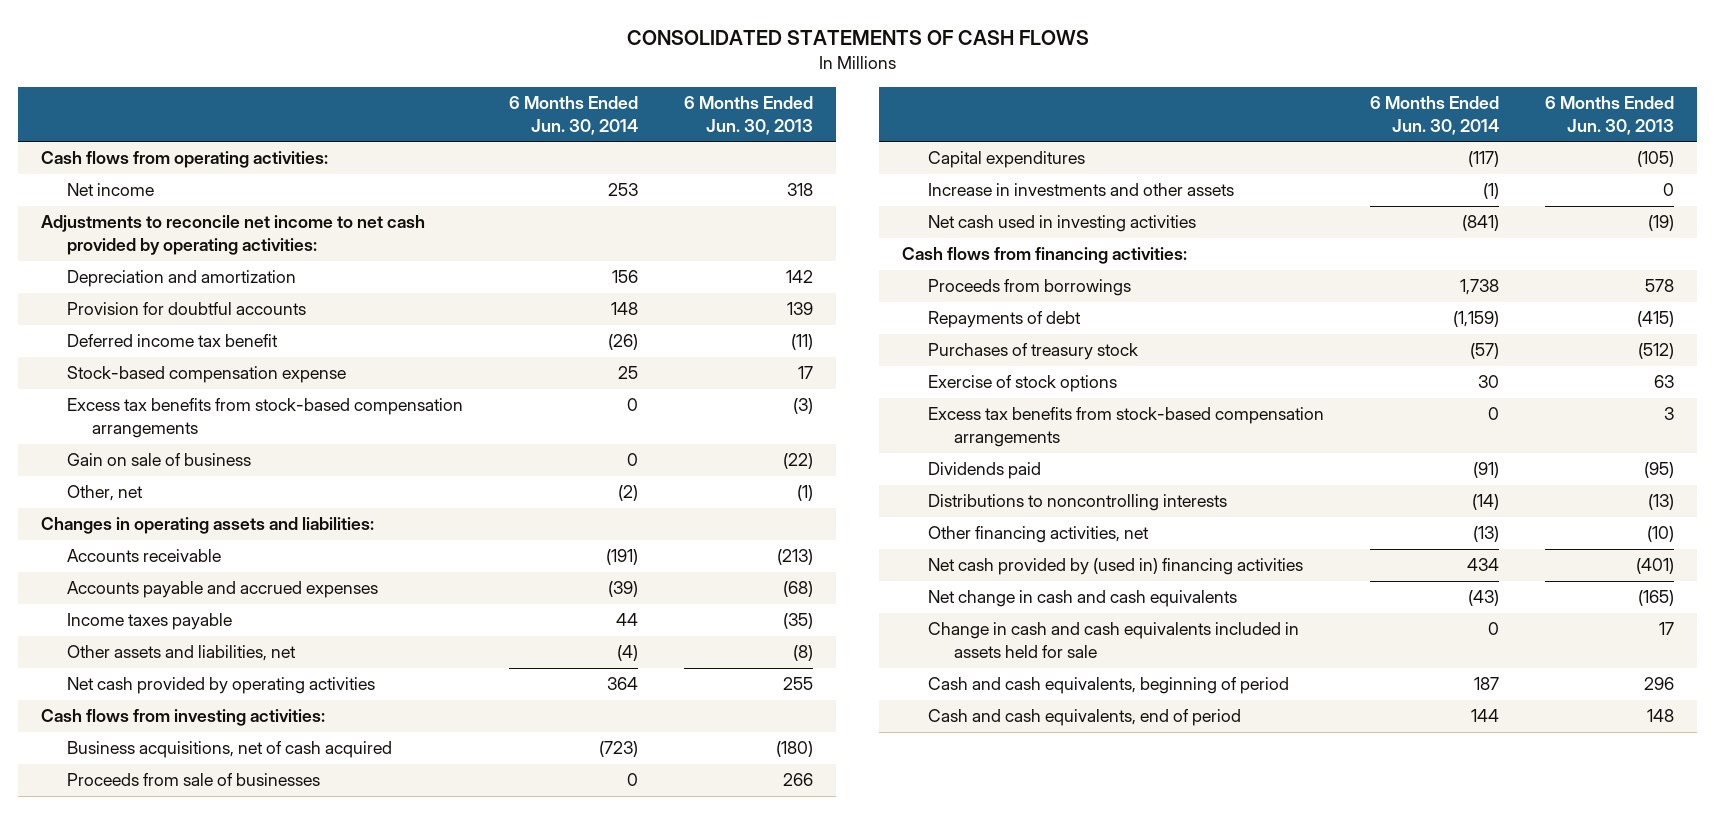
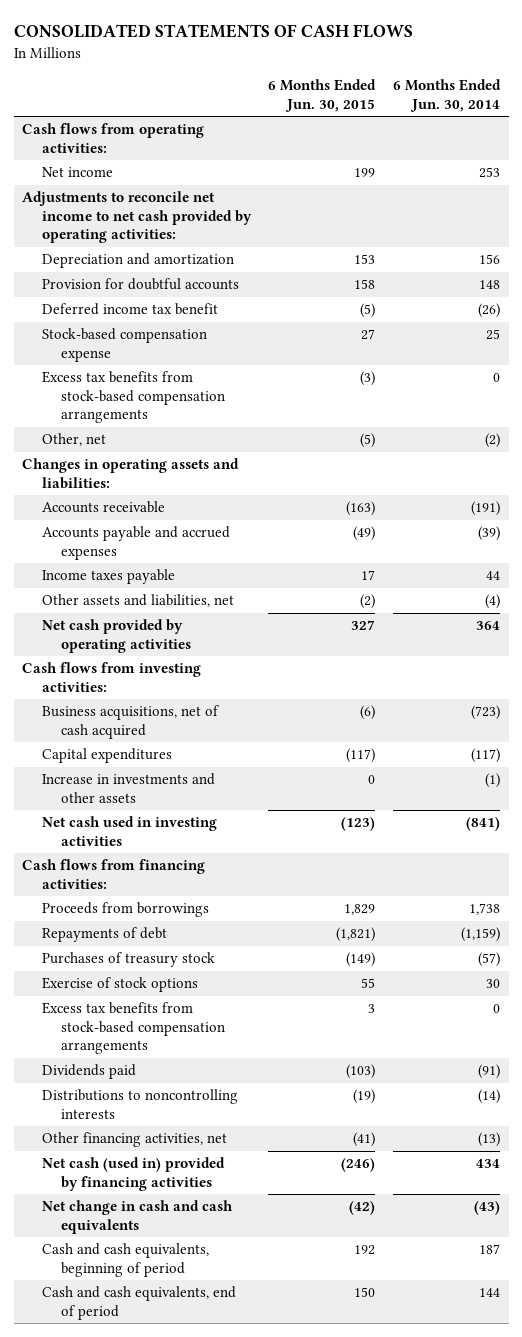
[683,95,813,135] 6 Months Ended Jun. 30, 2013 -> none
none -> [268,79,377,112] 6 Months Ended Jun. 30, 2015
[66,453,251,467] Gain on sale of business -> none
[66,773,320,787] Proceeds from sale of businesses -> none
[928,558,1304,576] Net cash provided by (used in) financing activities -> [41,1157,225,1191] Net cash (used in) provided by financing activities
[928,622,1300,659] Change in cash and cash equivalents included in assets held for sale -> none

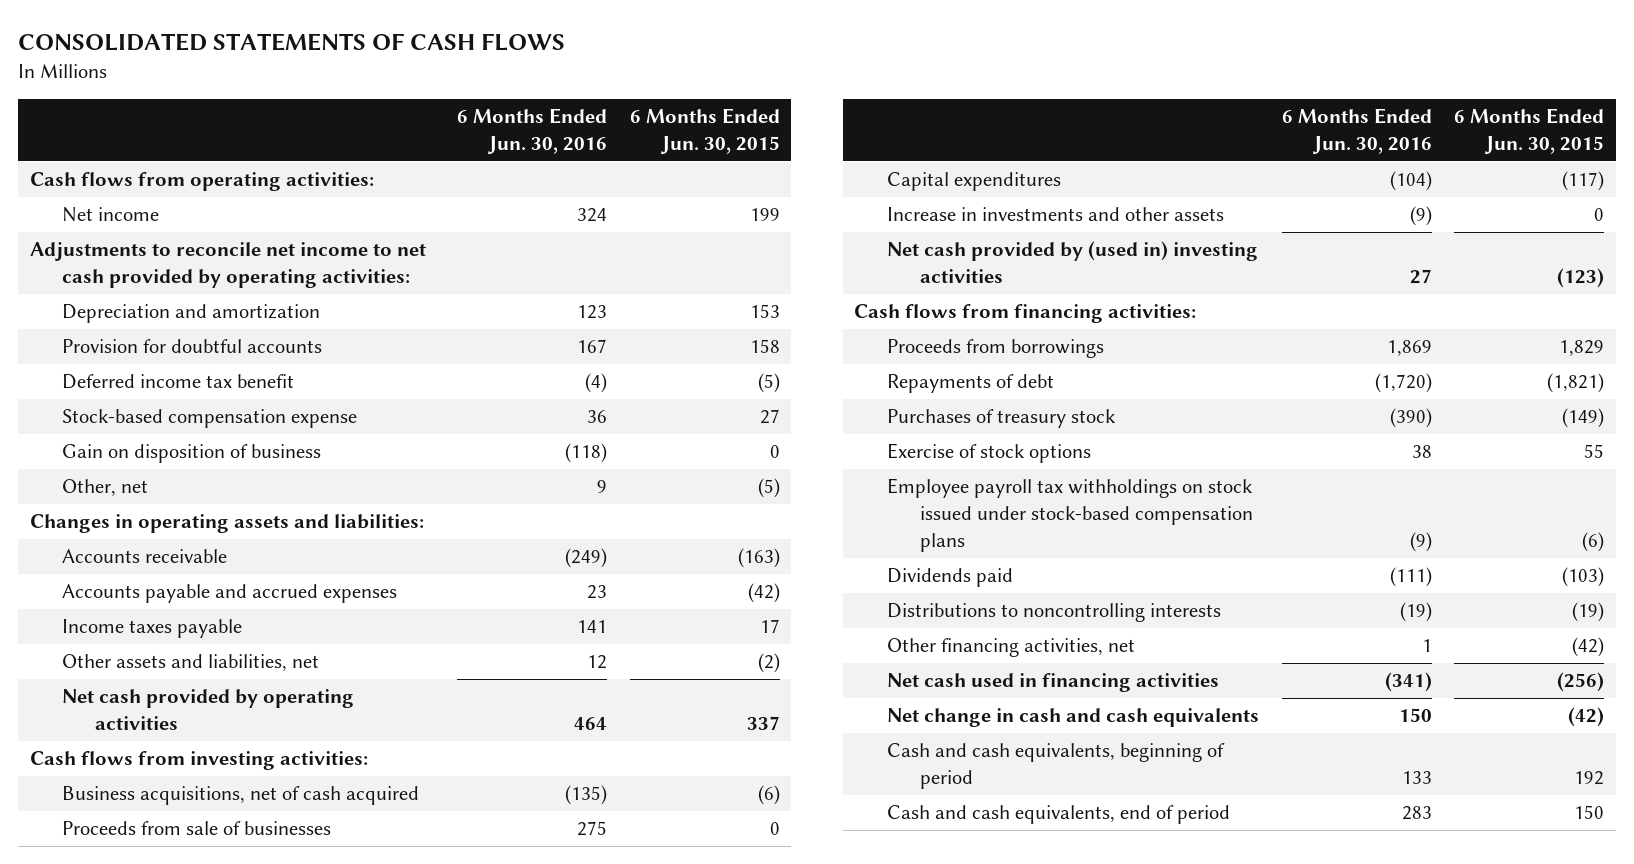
[393,79,502,112] 6 Months Ended Jun. 30, 2014 -> none
none -> [457,108,608,155] 6 Months Ended Jun. 30, 2016
[41,371,226,424] Excess tax benefits from stock-based compensation arrangements -> none
none -> [62,444,322,464] Gain on disposition of business
[353,526,376,542] (49) -> [747,583,780,604] (42)
[351,620,376,631] 327 -> [746,716,780,731] 337
none -> [62,821,332,836] Proceeds from sale of businesses
[41,816,217,846] Net cash used in investing activities -> [886,241,1258,284] Net cash provided by (used in) investing activities
[41,1002,226,1055] Excess tax benefits from stock-based compensation arrangements -> none
none -> [886,478,1253,552] Employee payroll tax withholdings on stock issued under stock-based compensation plans
[353,1132,376,1148] (41) -> [1572,637,1605,658] (42)
[41,1157,225,1191] Net cash (used in) provided by financing activities -> [886,673,1219,693] Net cash used in financing activities
[341,1158,376,1173] (246) -> [1557,672,1605,693] (256)

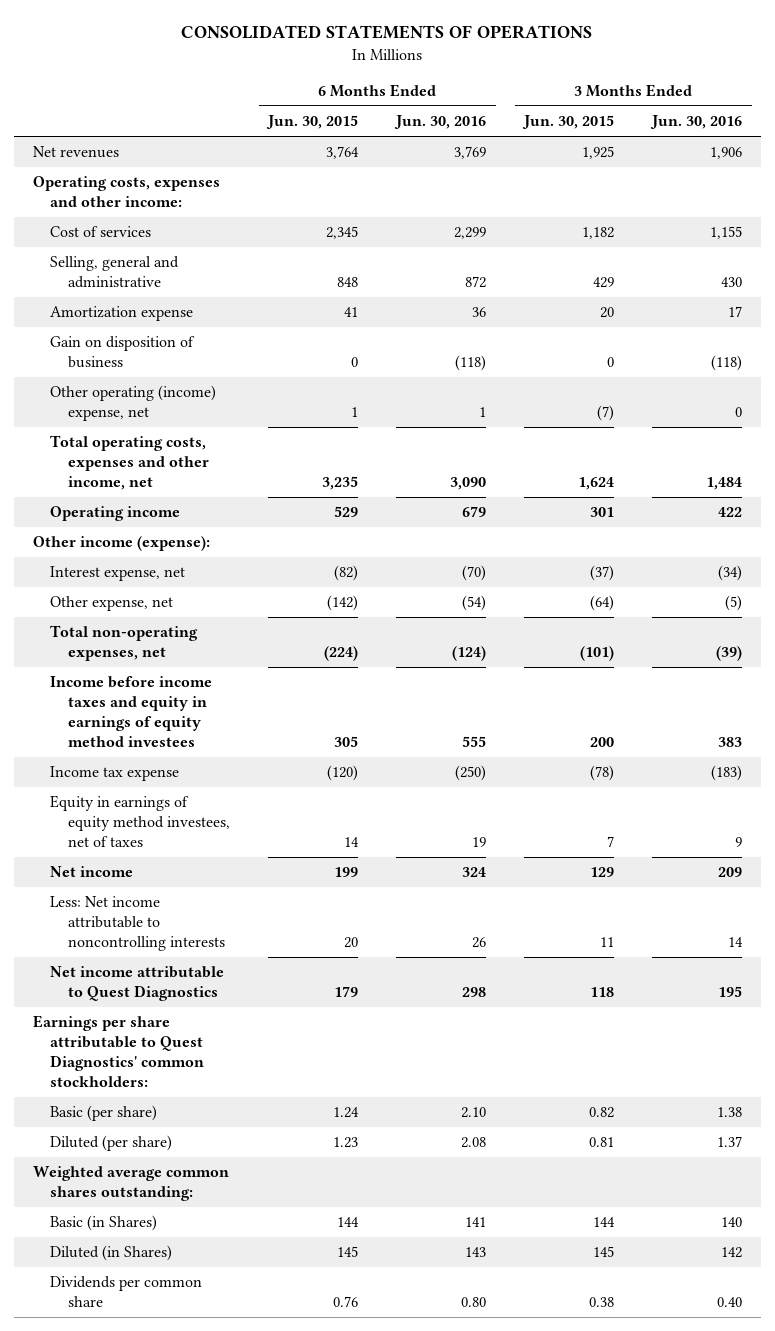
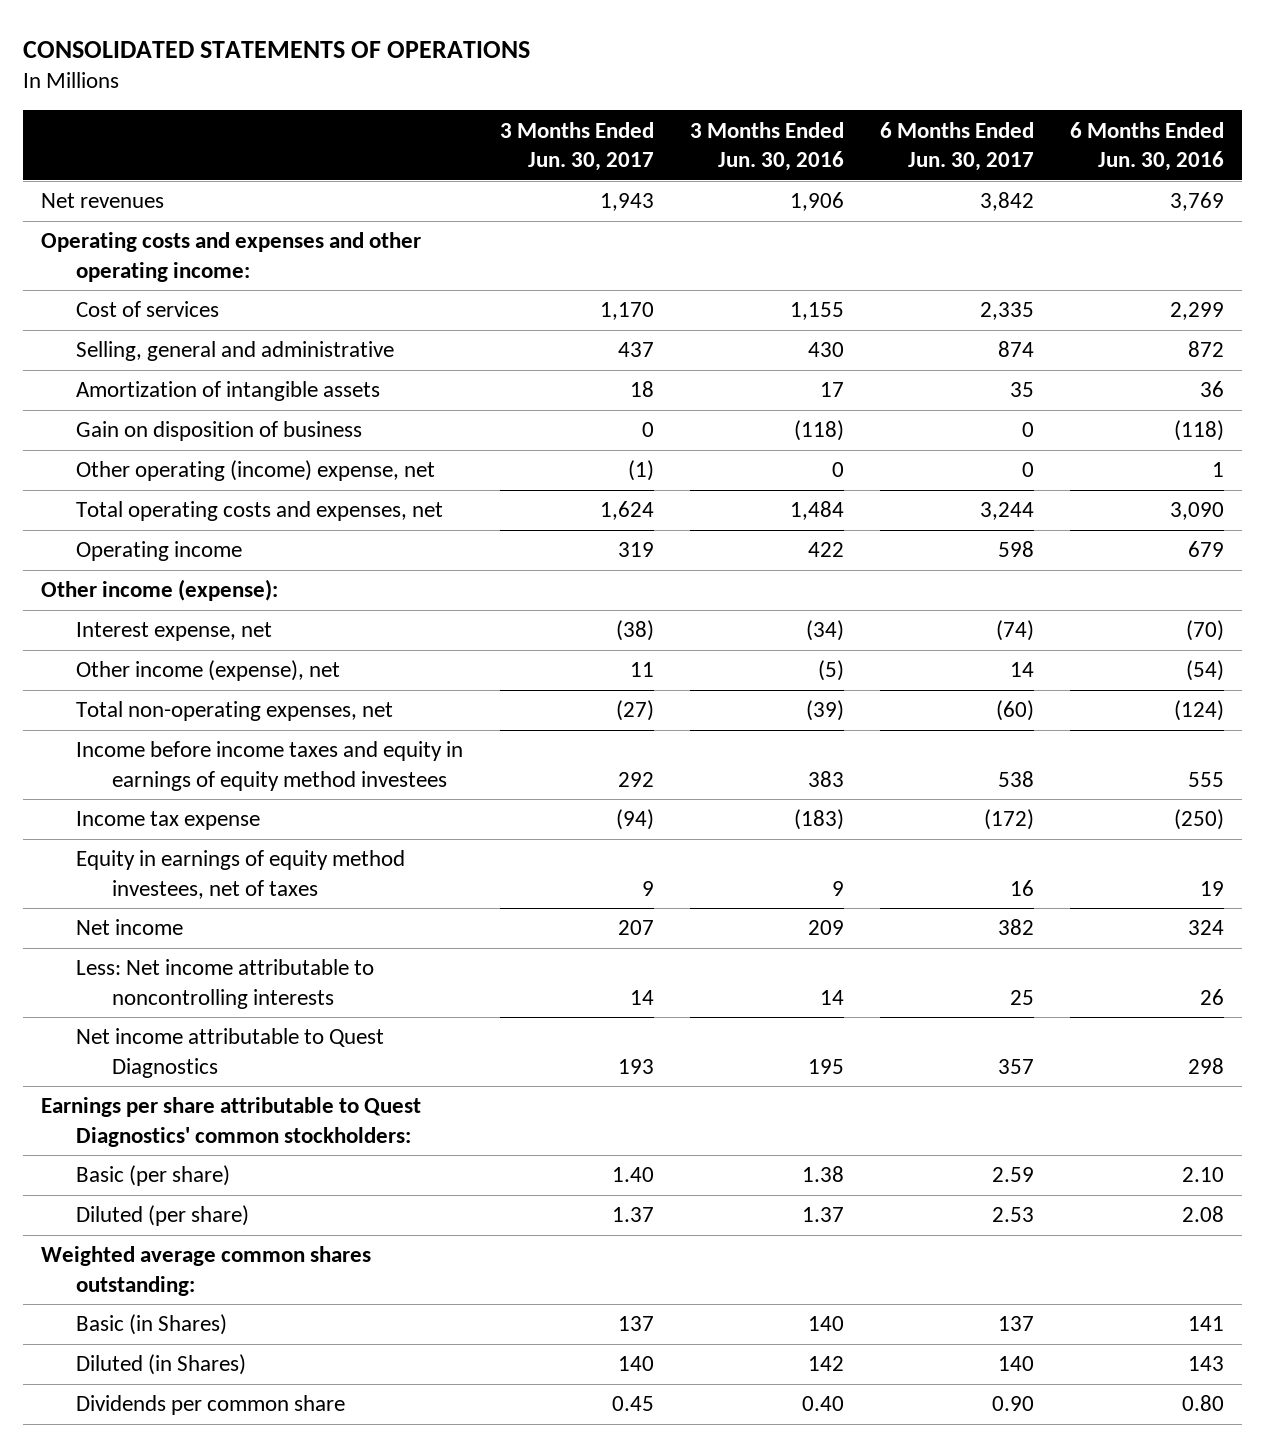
[266,115,359,130] Jun. 30, 2015 -> none
[522,115,615,130] Jun. 30, 2015 -> none
none -> [499,121,654,171] 3 Months Ended Jun. 30, 2017
none -> [879,121,1034,171] 6 Months Ended Jun. 30, 2017
[32,176,220,208] Operating costs, expenses and other income: -> [41,232,422,282] Operating costs and expenses and other operating income:
[50,306,194,322] Amortization expense -> [76,381,381,402] Amortization of intangible assets
[50,435,210,491] Total operating costs, expenses and other income, net -> [76,501,444,522] Total operating costs and expenses, net
[50,596,174,612] Other expense, net -> [76,660,341,682] Other income (expense), net

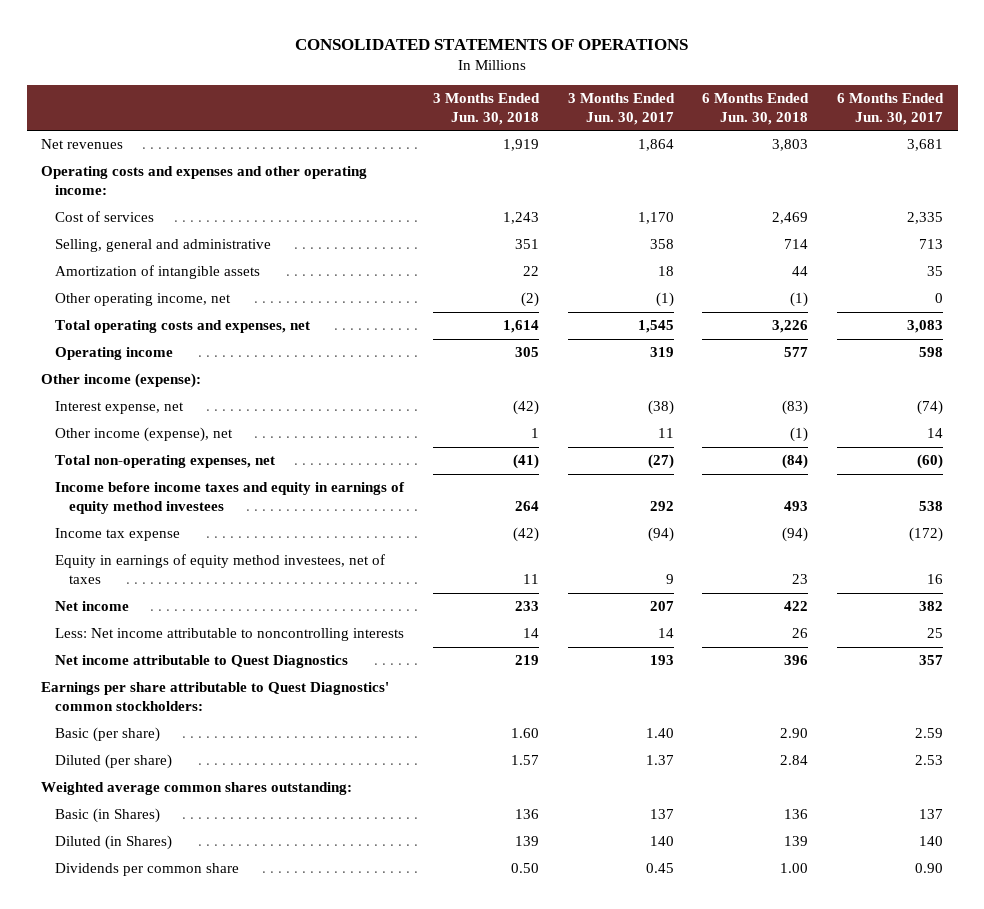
[689,121,844,171] 3 Months Ended Jun. 30, 2016 -> none
[1070,121,1225,171] 6 Months Ended Jun. 30, 2016 -> none
none -> [432,92,540,125] 3 Months Ended Jun. 30, 2018
none -> [702,92,810,125] 6 Months Ended Jun. 30, 2018
[599,193,654,212] 1,943 -> [637,139,674,152] 1,864
[979,192,1034,212] 3,842 -> [907,139,944,152] 3,681
[617,342,654,358] 437 -> [649,239,674,250] 358
[997,341,1034,358] 874 -> [919,239,944,250] 713
[76,421,363,442] Gain on disposition of business -> none
[76,460,436,482] Other operating (income) expense, net -> [54,293,231,307] Other operating income, net
[599,501,654,521] 1,624 -> [637,320,674,334] 1,545
[979,502,1034,521] 3,244 -> [907,320,944,334] 3,083

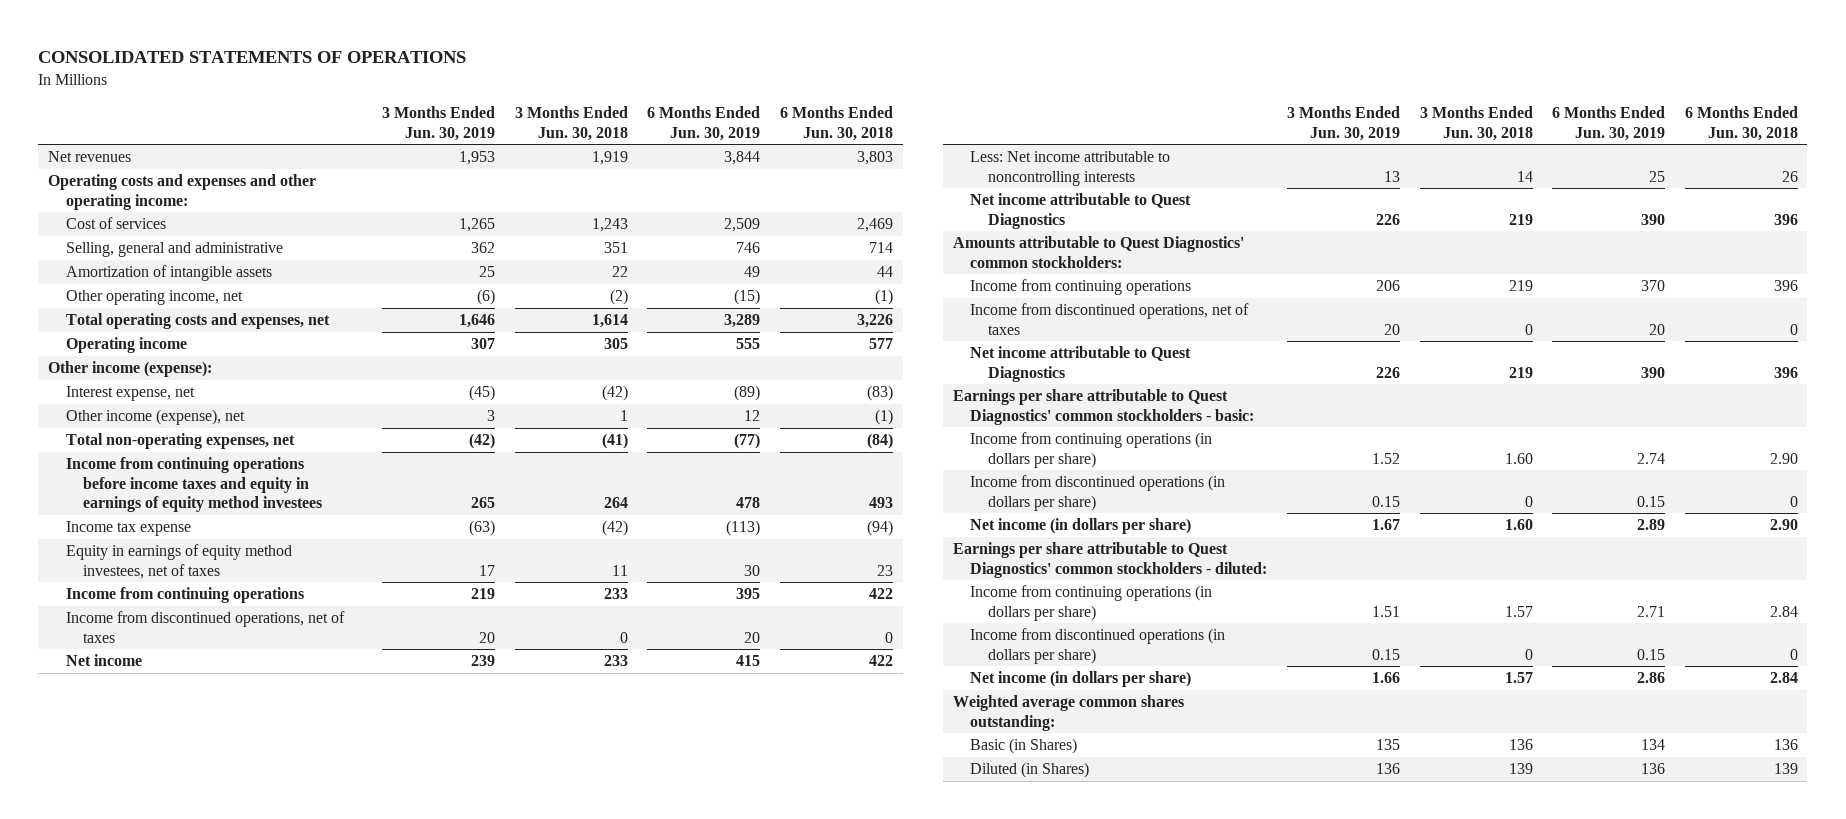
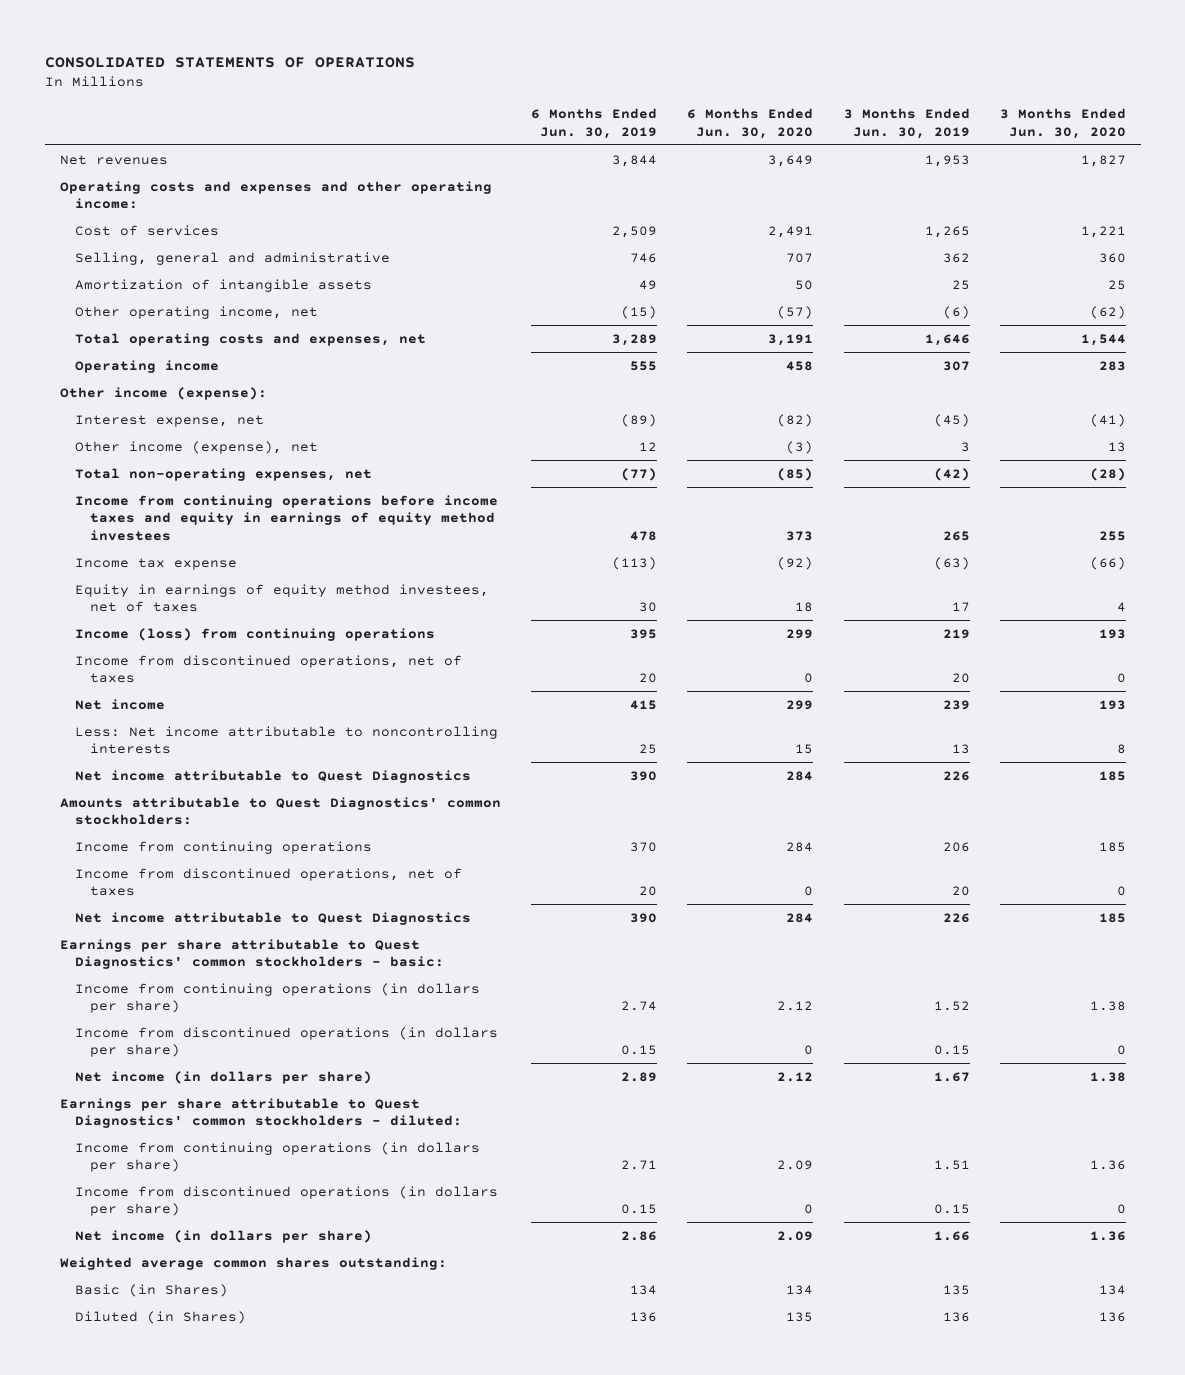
[514,106,628,141] 3 Months Ended Jun. 30, 2018 -> none
[779,106,893,141] 6 Months Ended Jun. 30, 2018 -> none
none -> [687,107,814,139] 6 Months Ended Jun. 30, 2020
none -> [999,107,1126,139] 3 Months Ended Jun. 30, 2020
[65,587,304,604] Income from continuing operations -> [74,627,435,641] Income (loss) from continuing operations

